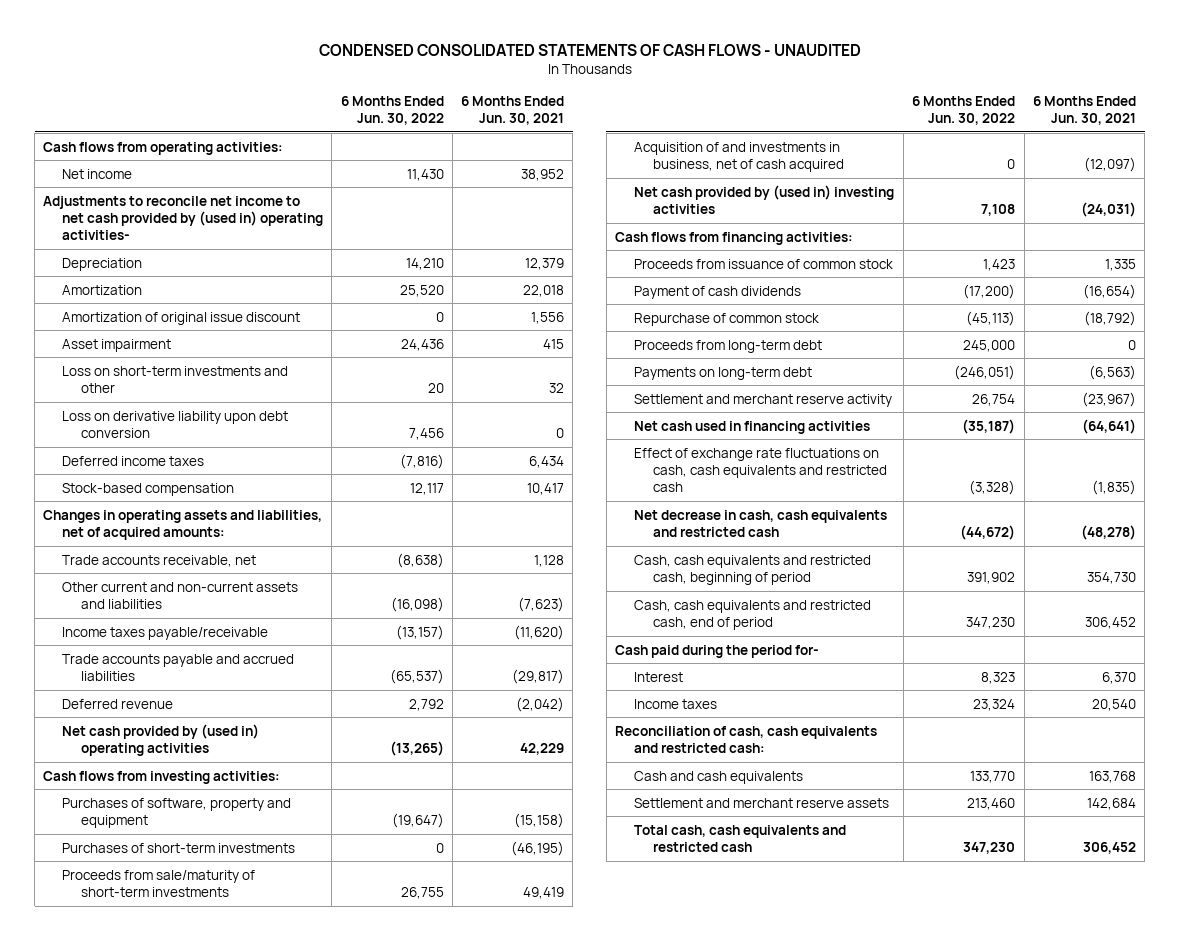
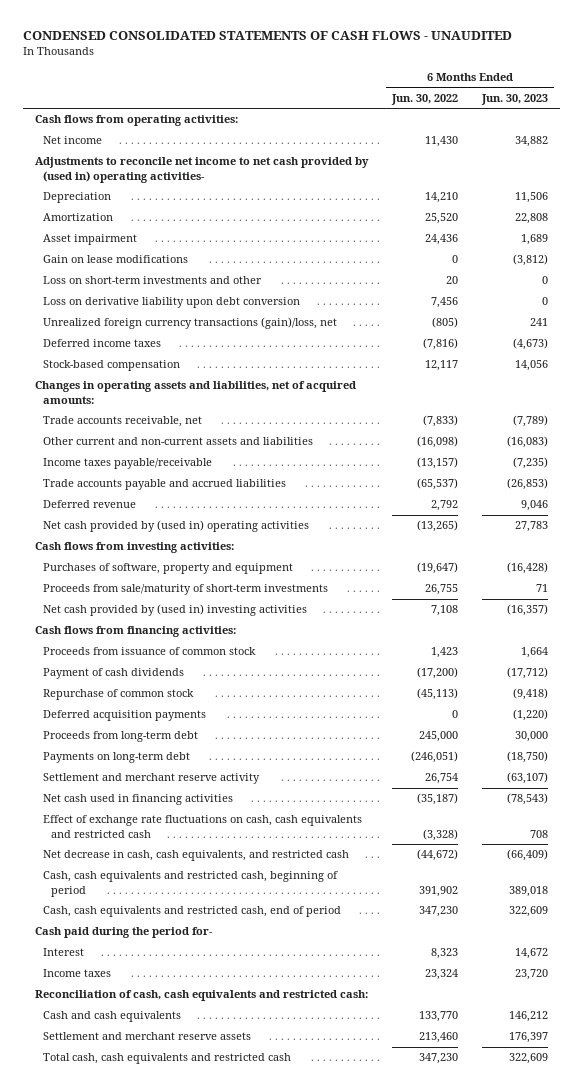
[461,95,565,125] 6 Months Ended Jun. 30, 2021 -> none
none -> [481,93,549,105] Jun. 30, 2023
[62,311,301,325] Amortization of original issue discount -> none
none -> [42,255,188,264] Gain on lease modifications
none -> [42,317,337,330] Unrealized foreign currency transactions (gain)/loss, net
[396,552,444,568] (8,638) -> [422,415,458,428] (7,833)
[62,842,296,853] Purchases of short-term investments -> none
[633,141,844,172] Acquisition of and investments in business, net of cash acquired -> none
none -> [42,710,206,722] Deferred acquisition payments
[633,509,887,537] Net decrease in cash, cash equivalents and restricted cash -> [42,850,349,862] Net decrease in cash, cash equivalents, and restricted cash

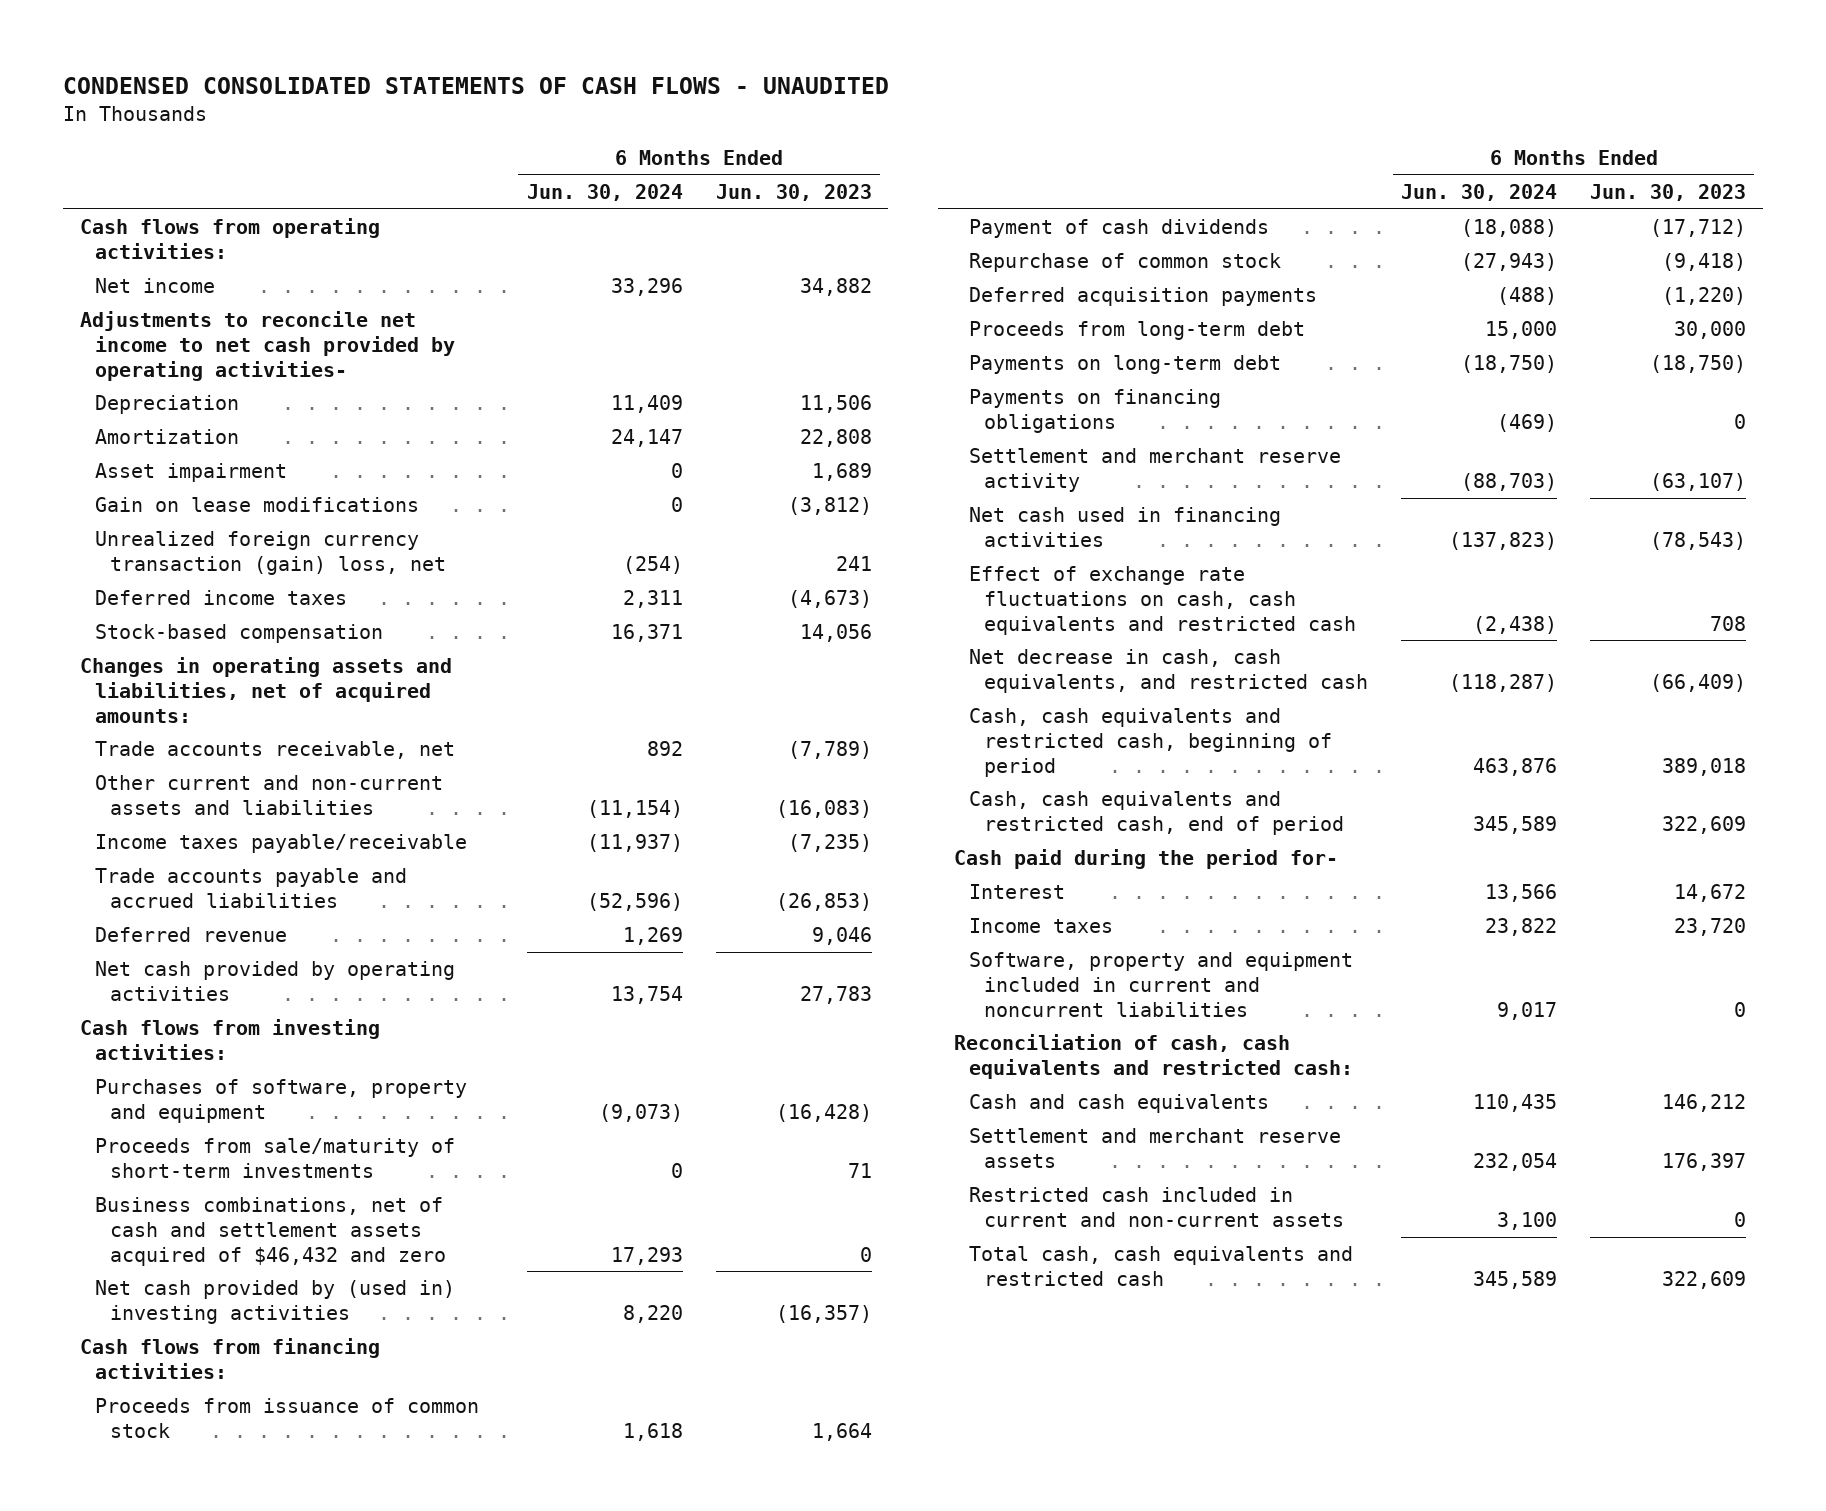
[390,93,458,105] Jun. 30, 2022 -> none
none -> [526,184,683,202] Jun. 30, 2024
[34,157,369,183] Adjustments to reconcile net income to net cash provided by (used in) operating activities- -> [79,311,455,381] Adjustments to reconcile net income to net cash provided by operating activities-
[42,276,262,285] Loss on short-term investments and other -> none
[42,297,300,309] Loss on derivative liability upon debt conversion -> none
[42,317,337,330] Unrealized foreign currency transactions (gain)/loss, net -> [94,531,446,575] Unrealized foreign currency transaction (gain) loss, net
[42,520,309,533] Net cash provided by (used in) operating activities -> [94,961,455,1001] Net cash provided by operating activities
none -> [94,1197,446,1266] Business combinations, net of cash and settlement assets acquired of $46,432 and zero
none -> [969,389,1222,433] Payments on financing obligations
none -> [969,952,1354,1017] Software, property and equipment included in current and noncurrent liabilities
none -> [969,1187,1345,1227] Restricted cash included in current and non-current assets

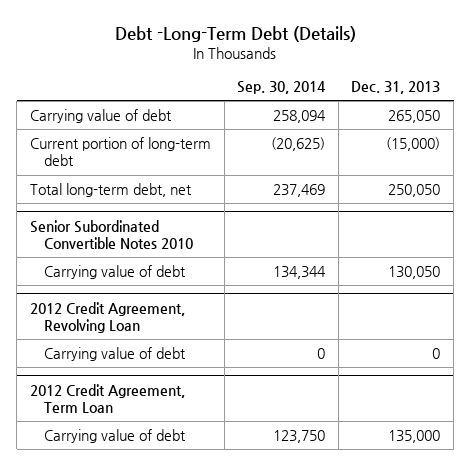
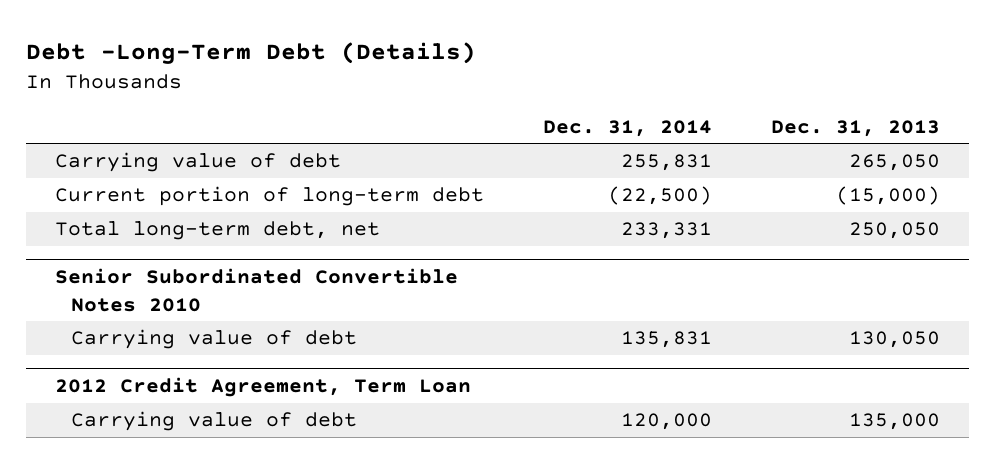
[237,81,327,95] Sep. 30, 2014 -> none
none -> [542,119,712,137] Dec. 31, 2014
[30,301,186,334] 2012 Credit Agreement, Revolving Loan -> none
[44,347,187,362] Carrying value of debt -> none

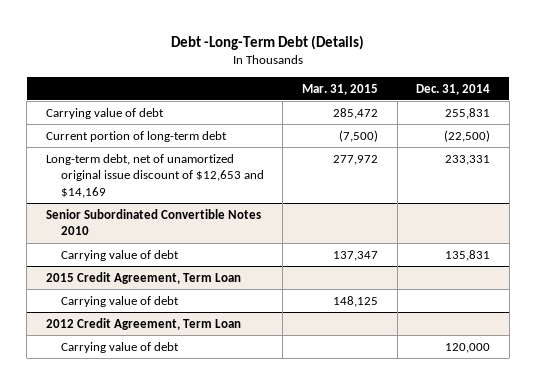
[770,119,940,137] Dec. 31, 2013 -> none
none -> [302,83,379,95] Mar. 31, 2015
[55,221,381,241] Total long-term debt, net -> [45,153,264,198] Long-term debt, net of unamortized original issue discount of $12,653 and $14,169
none -> [45,271,241,284] 2015 Credit Agreement, Term Loan
none -> [60,295,179,307] Carrying value of debt

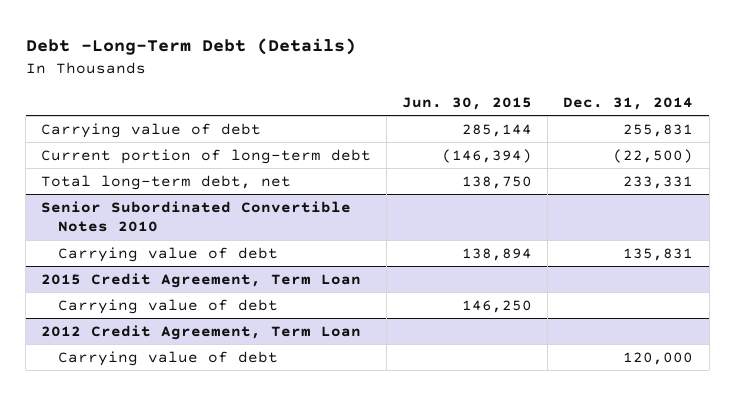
[302,83,379,95] Mar. 31, 2015 -> none
none -> [402,96,533,110] Jun. 30, 2015
[45,153,264,198] Long-term debt, net of unamortized original issue discount of $12,653 and $14,169 -> [41,174,292,190] Total long-term debt, net

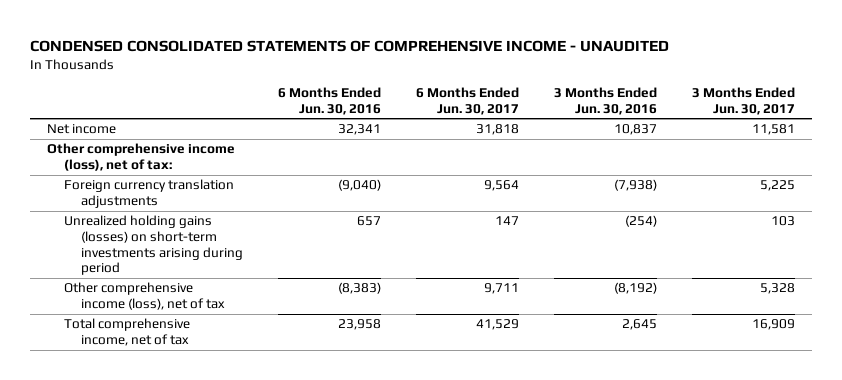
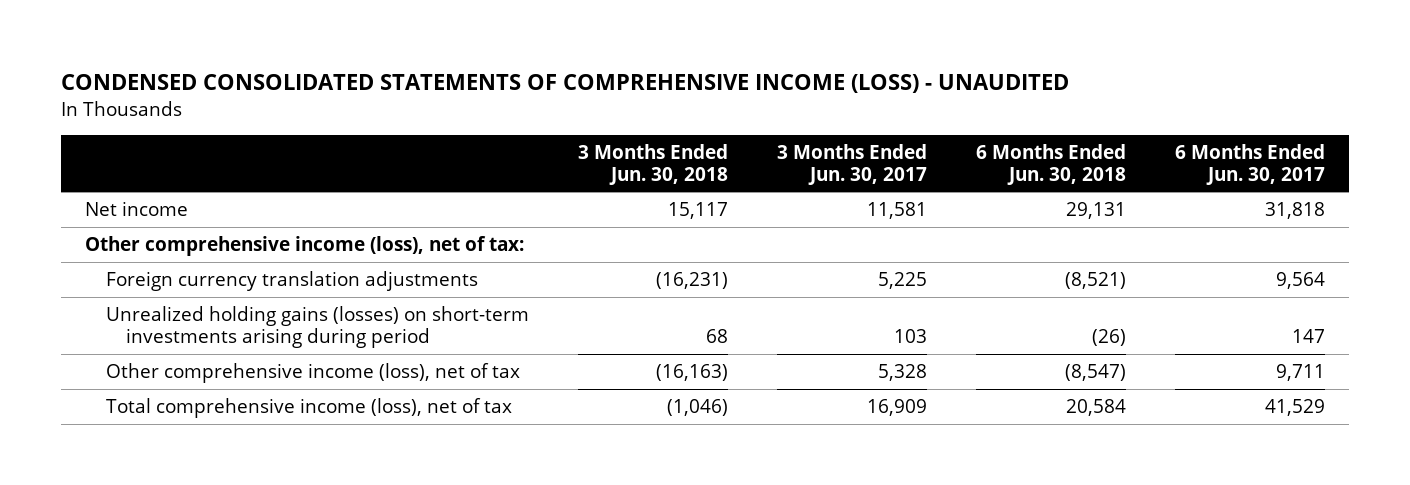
[29,39,669,52] CONDENSED CONSOLIDATED STATEMENTS OF COMPREHENSIVE INCOME - UNAUDITED -> [60,74,1069,94] CONDENSED CONSOLIDATED STATEMENTS OF COMPREHENSIVE INCOME (LOSS) - UNAUDITED
[278,87,382,115] 6 Months Ended Jun. 30, 2016 -> none
[554,87,658,115] 3 Months Ended Jun. 30, 2016 -> none
none -> [577,143,728,185] 3 Months Ended Jun. 30, 2018
none -> [975,143,1126,185] 6 Months Ended Jun. 30, 2018
[64,318,191,347] Total comprehensive income, net of tax -> [105,398,512,419] Total comprehensive income (loss), net of tax

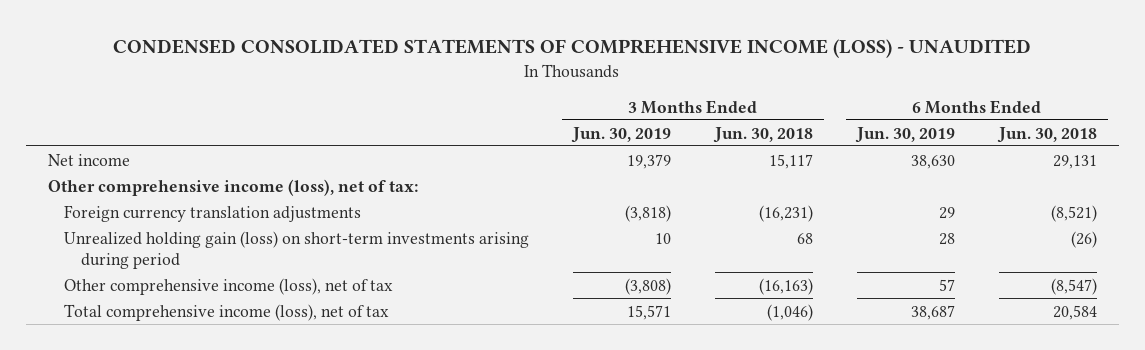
[776,143,927,185] 3 Months Ended Jun. 30, 2017 -> none
[1174,143,1325,185] 6 Months Ended Jun. 30, 2017 -> none
none -> [571,126,672,143] Jun. 30, 2019
none -> [854,126,955,143] Jun. 30, 2019
[105,306,529,348] Unrealized holding gains (losses) on short-term investments arising during period -> [64,230,530,270] Unrealized holding gain (loss) on short-term investments arising during period

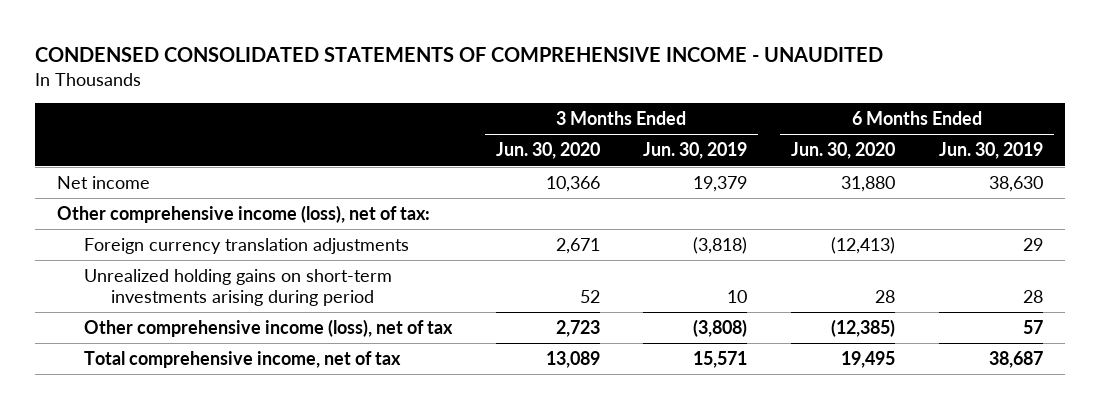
[113,38,1032,58] CONDENSED CONSOLIDATED STATEMENTS OF COMPREHENSIVE INCOME (LOSS) - UNAUDITED -> [34,47,883,63] CONDENSED CONSOLIDATED STATEMENTS OF COMPREHENSIVE INCOME - UNAUDITED
[713,126,814,143] Jun. 30, 2018 -> none
[996,126,1097,143] Jun. 30, 2018 -> none
none -> [495,142,600,160] Jun. 30, 2020
none -> [791,142,896,160] Jun. 30, 2020
[64,230,530,270] Unrealized holding gain (loss) on short-term investments arising during period -> [83,268,392,306] Unrealized holding gains on short-term investments arising during period
[64,303,390,321] Total comprehensive income (loss), net of tax -> [83,350,401,368] Total comprehensive income, net of tax

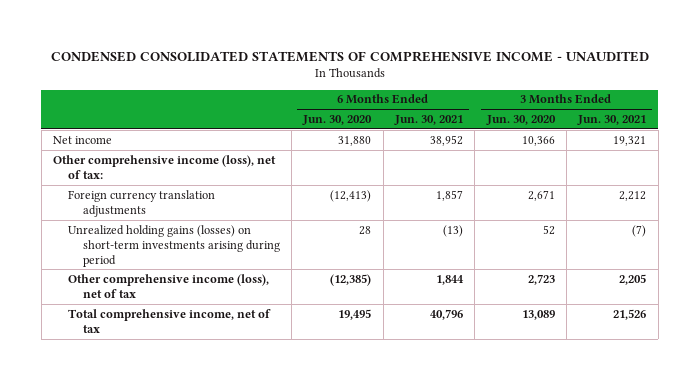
[643,142,748,160] Jun. 30, 2019 -> none
[938,142,1043,160] Jun. 30, 2019 -> none
none -> [393,115,463,126] Jun. 30, 2021
none -> [577,115,647,126] Jun. 30, 2021
[83,268,392,306] Unrealized holding gains on short-term investments arising during period -> [67,224,280,267] Unrealized holding gains (losses) on short-term investments arising during period

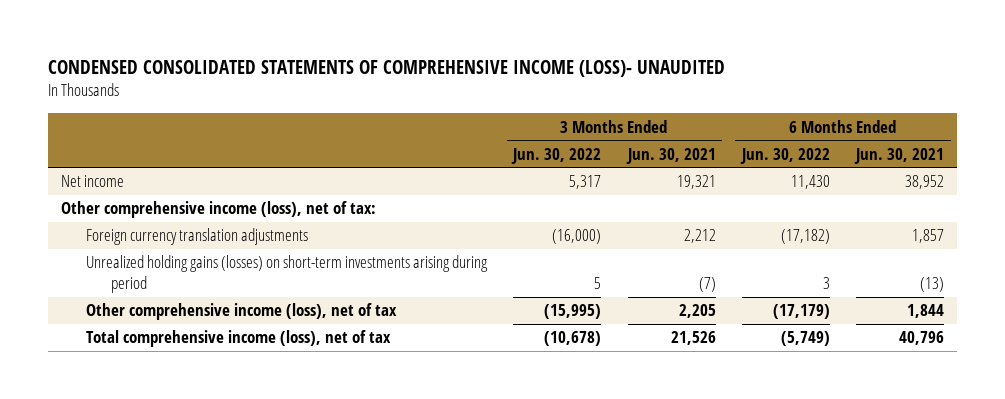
[50,50,649,62] CONDENSED CONSOLIDATED STATEMENTS OF COMPREHENSIVE INCOME - UNAUDITED -> [48,59,726,77] CONDENSED CONSOLIDATED STATEMENTS OF COMPREHENSIVE INCOME (LOSS)- UNAUDITED
[302,115,373,126] Jun. 30, 2020 -> none
[485,115,556,126] Jun. 30, 2020 -> none
none -> [511,147,602,164] Jun. 30, 2022
none -> [739,147,830,164] Jun. 30, 2022
[67,308,271,333] Total comprehensive income, net of tax -> [85,330,391,348] Total comprehensive income (loss), net of tax

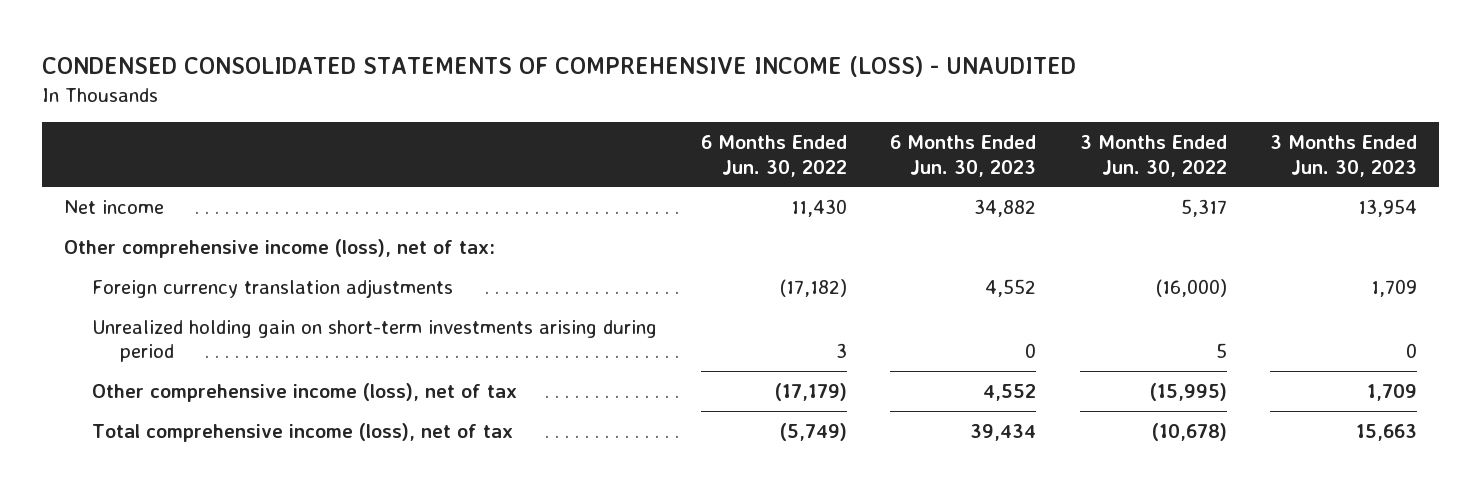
[48,59,726,77] CONDENSED CONSOLIDATED STATEMENTS OF COMPREHENSIVE INCOME (LOSS)- UNAUDITED -> [42,56,1077,78] CONDENSED CONSOLIDATED STATEMENTS OF COMPREHENSIVE INCOME (LOSS) - UNAUDITED
[625,147,716,164] Jun. 30, 2021 -> none
[854,147,945,164] Jun. 30, 2021 -> none
none -> [890,135,1037,177] 6 Months Ended Jun. 30, 2023
none -> [1270,135,1418,177] 3 Months Ended Jun. 30, 2023
[85,255,488,294] Unrealized holding gains (losses) on short-term investments arising during period -> [92,319,658,363] Unrealized holding gain on short-term investments arising during period

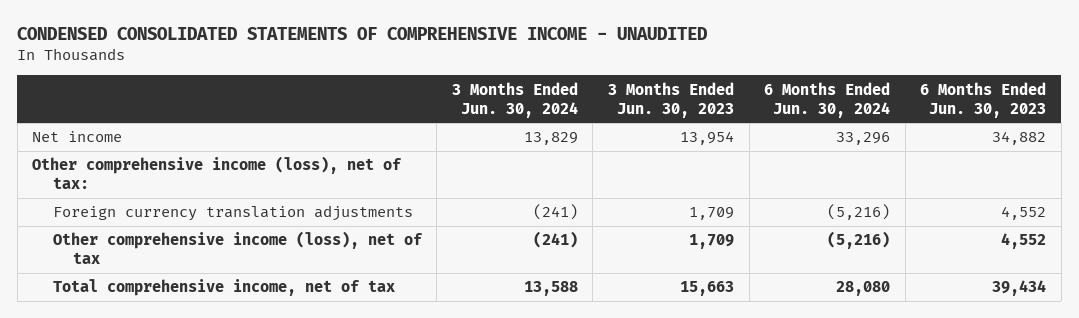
[42,56,1077,78] CONDENSED CONSOLIDATED STATEMENTS OF COMPREHENSIVE INCOME (LOSS) - UNAUDITED -> [17,27,709,41] CONDENSED CONSOLIDATED STATEMENTS OF COMPREHENSIVE INCOME - UNAUDITED
[700,135,847,177] 6 Months Ended Jun. 30, 2022 -> none
[1079,135,1227,177] 3 Months Ended Jun. 30, 2022 -> none
none -> [451,81,578,118] 3 Months Ended Jun. 30, 2024
none -> [764,81,891,118] 6 Months Ended Jun. 30, 2024
[92,319,658,363] Unrealized holding gain on short-term investments arising during period -> none
[92,422,514,442] Total comprehensive income (loss), net of tax -> [52,279,395,297] Total comprehensive income, net of tax

